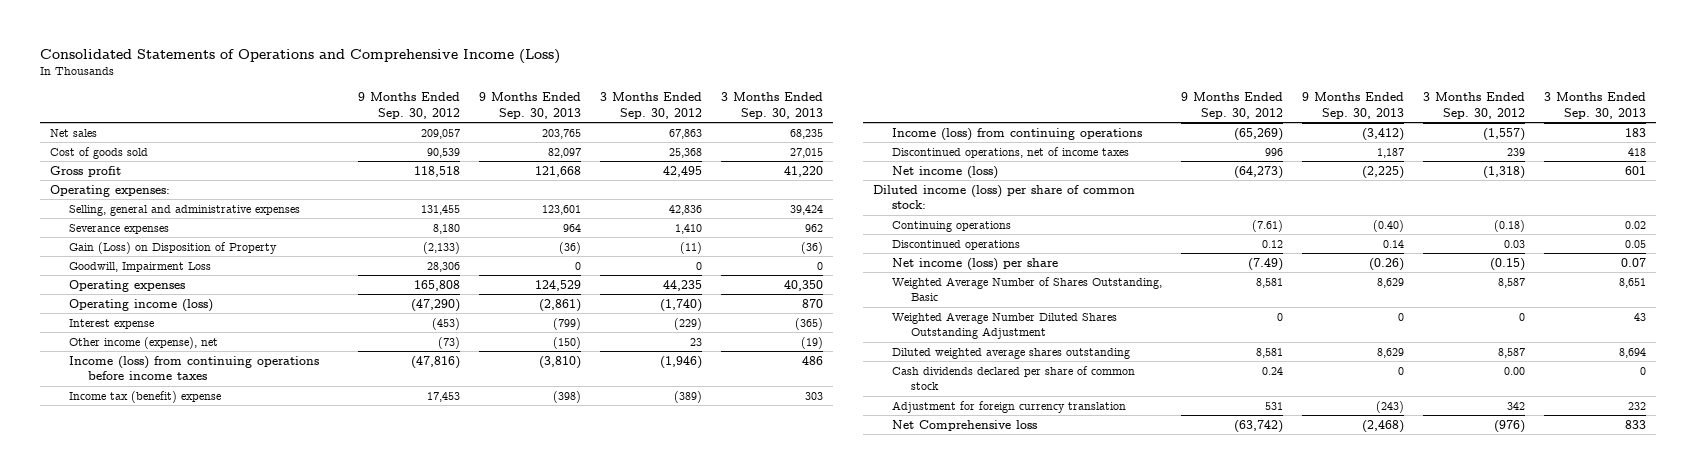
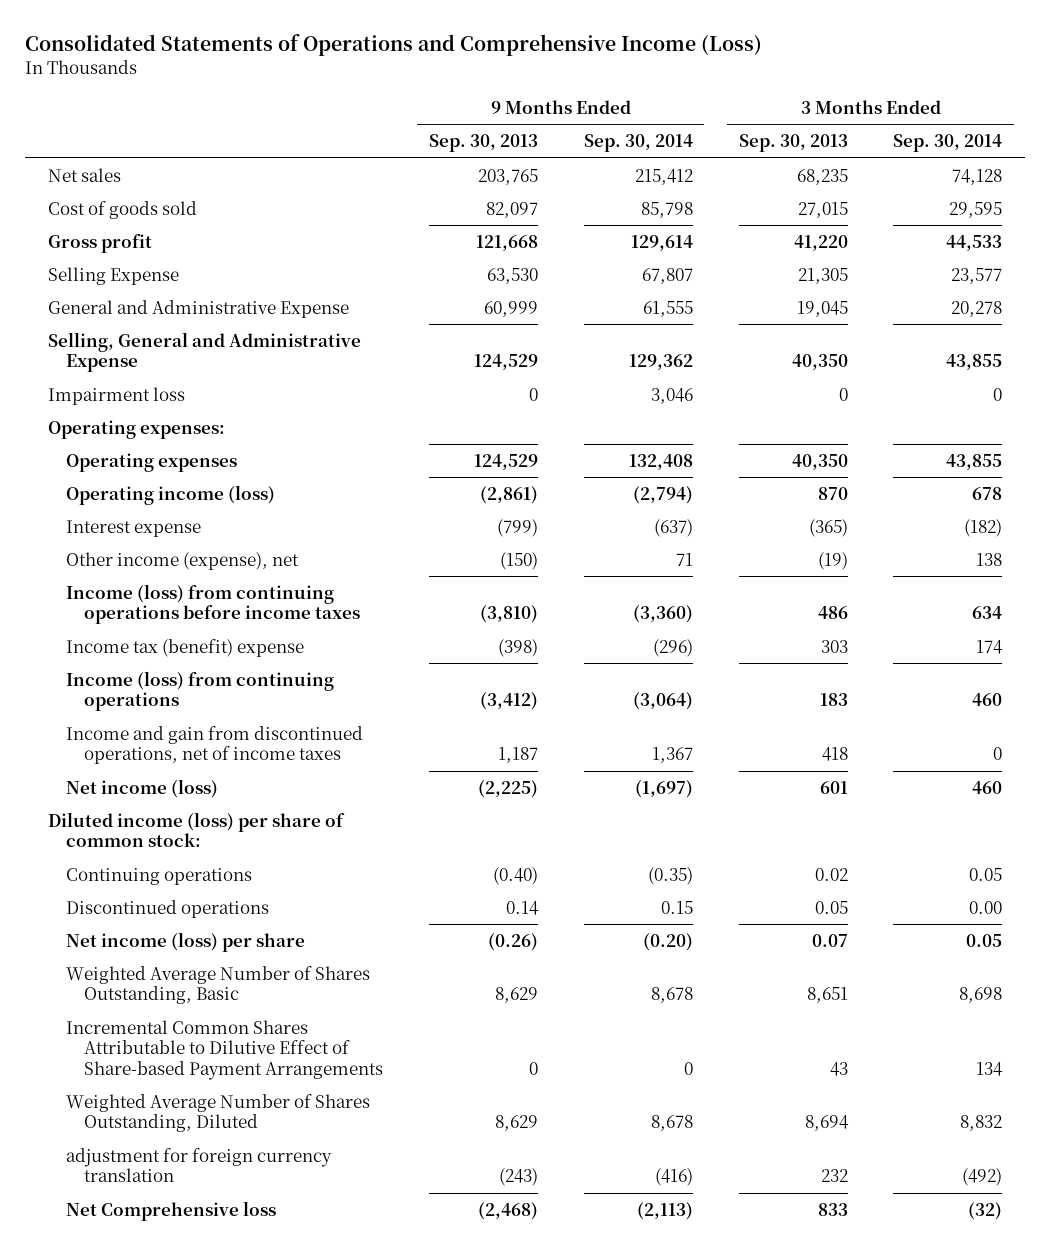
[357,92,460,119] 9 Months Ended Sep. 30, 2012 -> none
[600,92,703,119] 3 Months Ended Sep. 30, 2012 -> none
none -> [583,134,693,153] Sep. 30, 2014
none -> [893,134,1003,153] Sep. 30, 2014
none -> [47,266,179,285] Selling Expense
none -> [47,299,349,318] General and Administrative Expense
none -> [47,331,361,373] Selling, General and Administrative Expense
none -> [47,386,185,405] Impairment loss
[68,204,300,216] Selling, general and administrative expenses -> none
[68,223,169,234] Severance expenses -> none
[68,241,277,254] Gain (Loss) on Disposition of Property -> none
[68,261,211,272] Goodwill, Impairment Loss -> none
[891,146,1129,158] Discontinued operations, net of income taxes -> [65,725,363,765] Income and gain from discontinued operations, net of income taxes
[891,311,1117,340] Weighted Average Number Diluted Shares Outstanding Adjustment -> none
[891,365,1135,391] Cash dividends declared per share of common stock -> none
none -> [65,1019,384,1080] Incremental Common Shares Attributable to Dilutive Effect of Share-based Payment Arrangements
[891,347,1130,359] Diluted weighted average shares outstanding -> [65,1093,370,1133] Weighted Average Number of Shares Outstanding, Diluted
[891,400,1126,413] Adjustment for foreign currency translation -> [65,1147,332,1183] adjustment for foreign currency translation

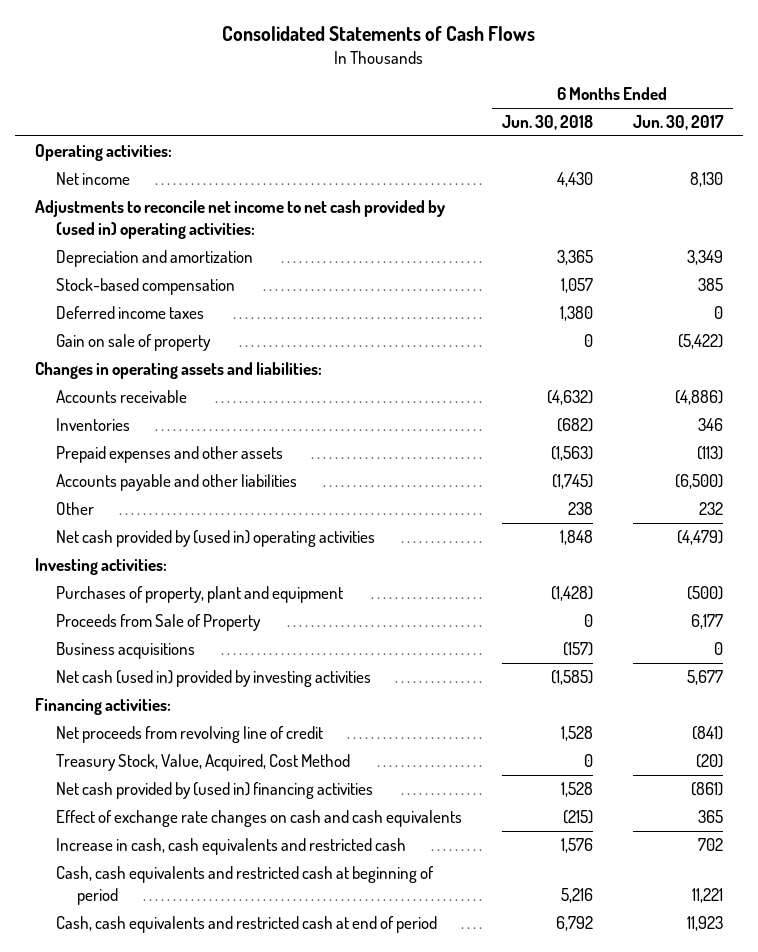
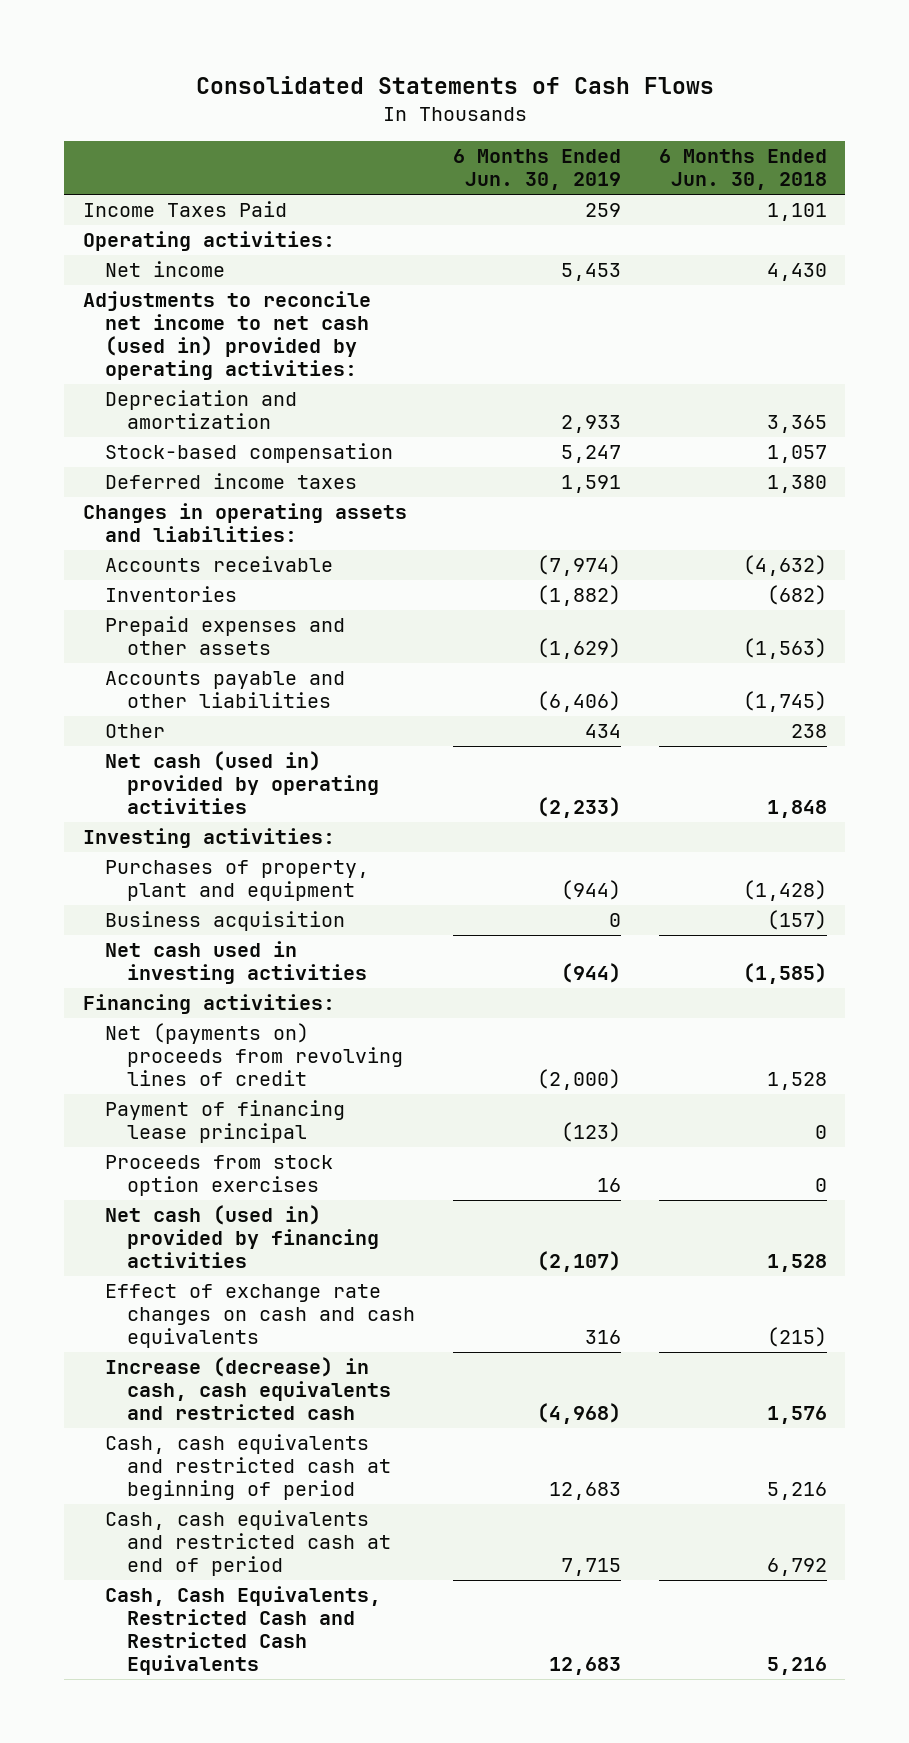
[633,115,725,131] Jun. 30, 2017 -> none
none -> [452,149,621,191] 6 Months Ended Jun. 30, 2019
none -> [82,201,287,218] Income Taxes Paid
[34,200,445,239] Adjustments to reconcile net income to net cash provided by (used in) operating activities: -> [82,291,371,381] Adjustments to reconcile net income to net cash (used in) provided by operating activities:
[55,334,211,352] Gain on sale of property -> none
[55,530,375,548] Net cash provided by (used in) operating activities -> [104,751,379,815] Net cash (used in) provided by operating activities
[55,614,261,632] Proceeds from Sale of Property -> none
[55,642,195,660] Business acquisitions -> [104,911,345,932] Business acquisition
[55,670,371,688] Net cash (used in) provided by investing activities -> [104,941,367,985] Net cash used in investing activities
[55,754,350,772] Treasury Stock, Value, Acquired, Cost Method -> none
[55,726,323,744] Net proceeds from revolving line of credit -> [104,1023,403,1087] Net (payments on) proceeds from revolving lines of credit
none -> [104,1100,345,1144] Payment of financing lease principal
none -> [104,1155,333,1197] Proceeds from stock option exercises
[55,782,373,800] Net cash provided by (used in) financing activities -> [104,1205,379,1269] Net cash (used in) provided by financing activities
[55,838,406,856] Increase in cash, cash equivalents and restricted cash -> [104,1357,391,1421] Increase (decrease) in cash, cash equivalents and restricted cash
none -> [104,1586,381,1676] Cash, Cash Equivalents, Restricted Cash and Restricted Cash Equivalents

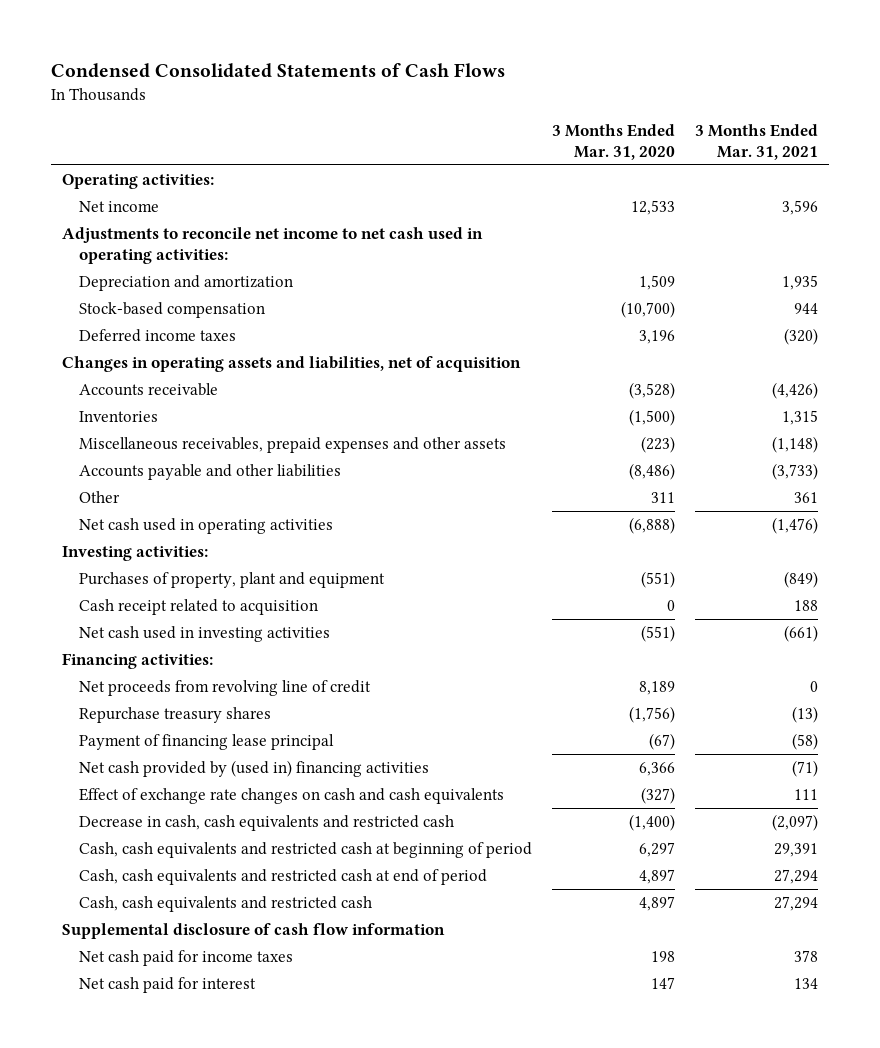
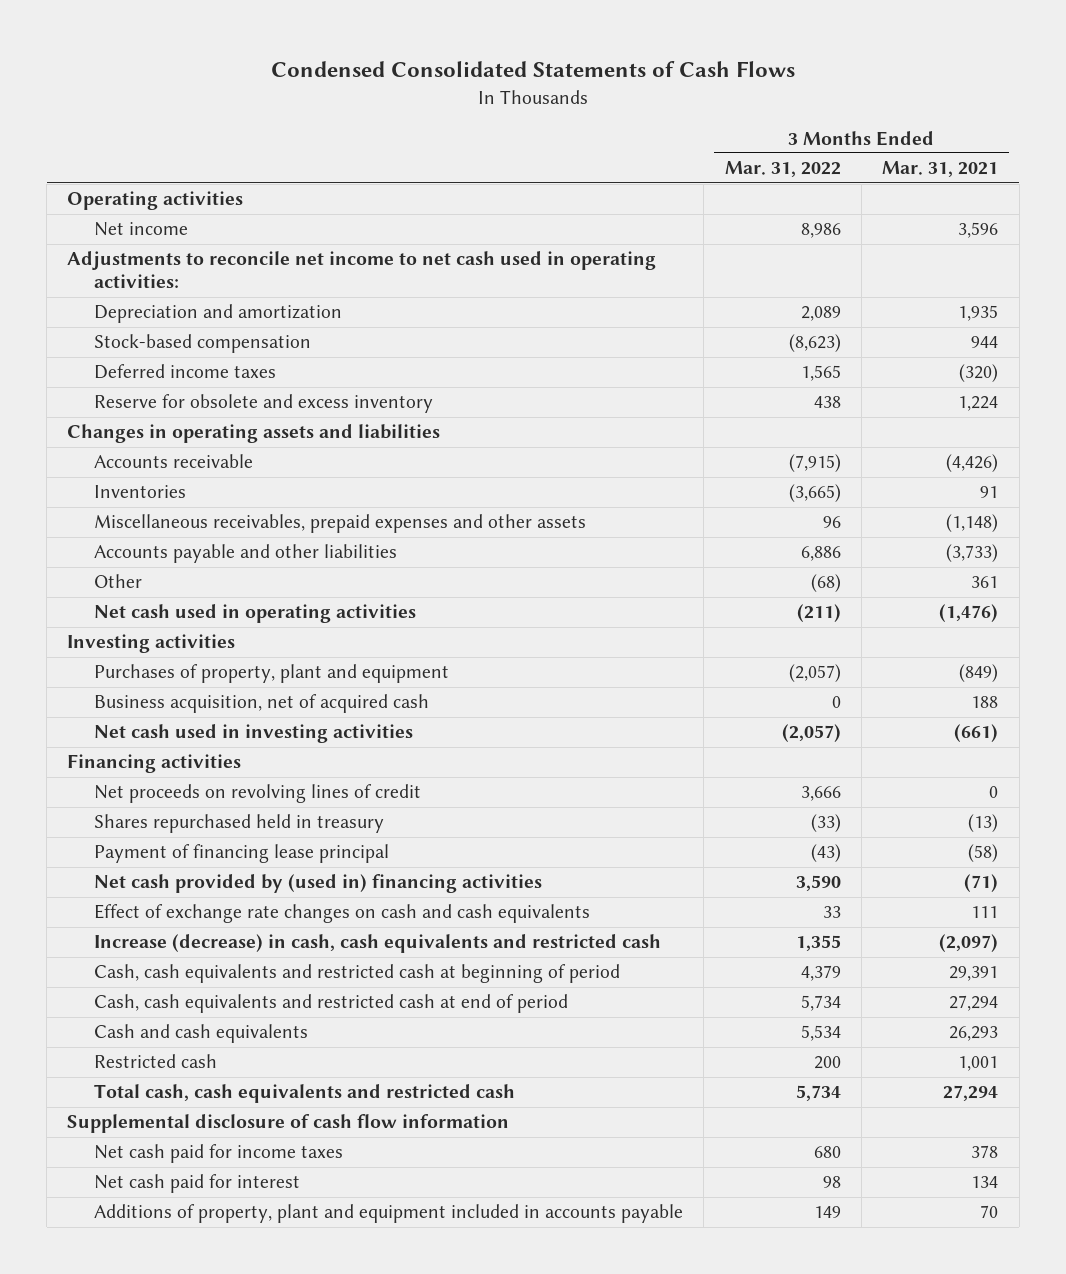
[552,123,676,160] 3 Months Ended Mar. 31, 2020 -> none
none -> [724,161,841,178] Mar. 31, 2022
[61,173,214,189] Operating activities: -> [67,191,244,211] Operating activities
none -> [93,394,433,414] Reserve for obsolete and excess inventory
[61,355,521,372] Changes in operating assets and liabilities, net of acquisition -> [67,424,441,444] Changes in operating assets and liabilities
[782,409,819,425] 1,315 -> [980,486,999,499] 91
[61,545,208,561] Investing activities: -> [67,634,236,654] Investing activities
[78,598,318,615] Cash receipt related to acquisition -> [93,694,429,714] Business acquisition, net of acquired cash
[61,652,213,669] Financing activities: -> [67,754,242,774] Financing activities
[78,679,371,696] Net proceeds from revolving line of credit -> [93,784,421,804] Net proceeds on revolving lines of credit
[78,706,271,723] Repurchase treasury shares -> [93,814,384,834] Shares repurchased held in treasury
[78,814,454,831] Decrease in cash, cash equivalents and restricted cash -> [93,934,661,954] Increase (decrease) in cash, cash equivalents and restricted cash
none -> [93,1024,308,1044] Cash and cash equivalents
none -> [93,1054,217,1069] Restricted cash
[78,895,372,912] Cash, cash equivalents and restricted cash -> [93,1084,515,1104] Total cash, cash equivalents and restricted cash
none -> [93,1204,683,1224] Additions of property, plant and equipment included in accounts payable

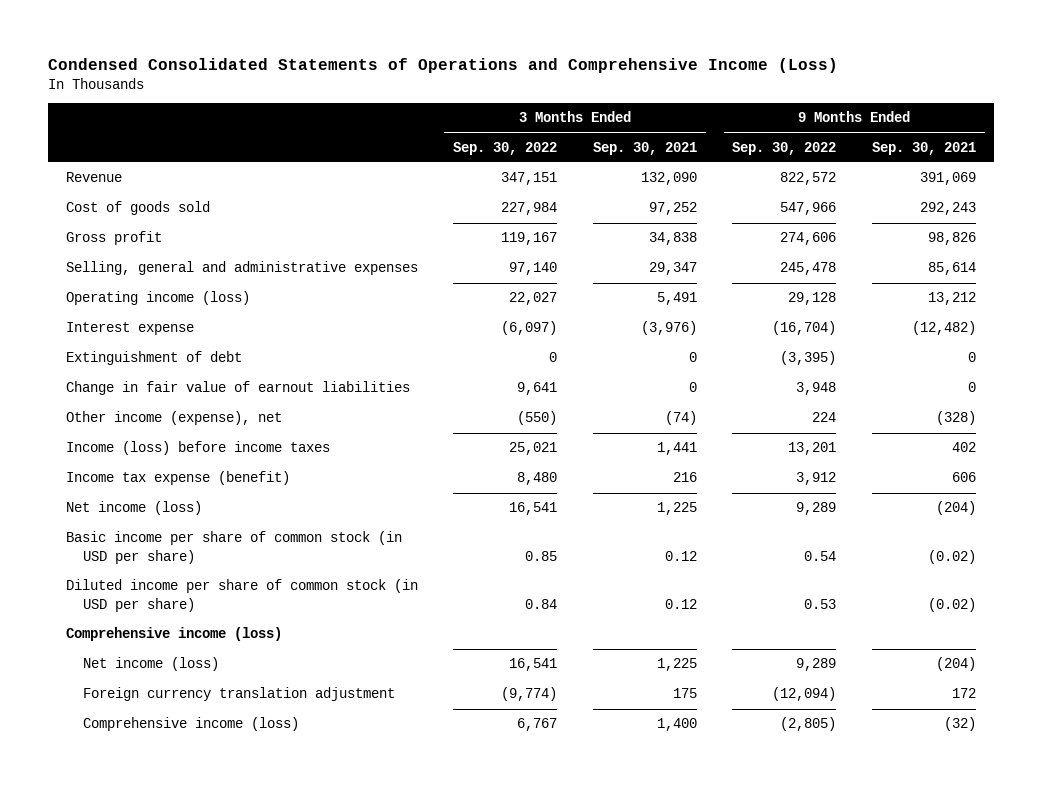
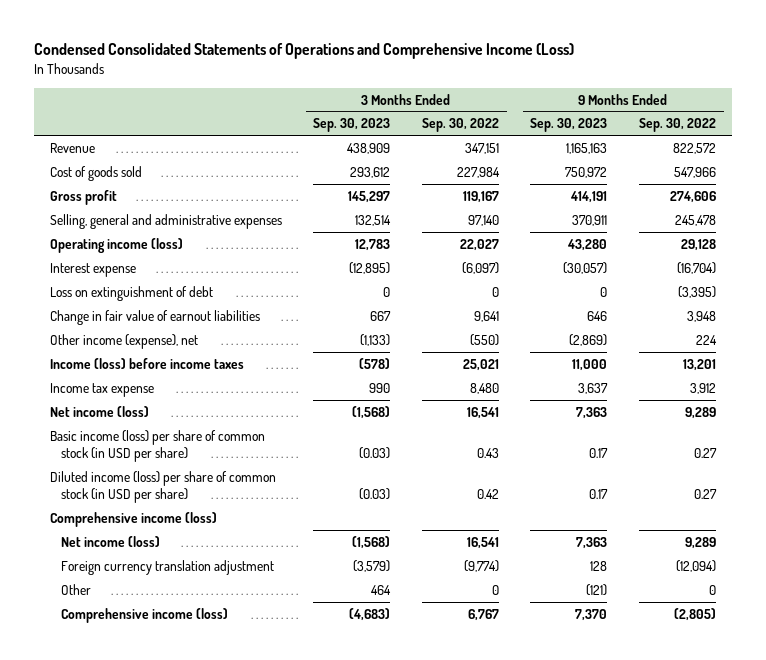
[592,141,697,155] Sep. 30, 2021 -> none
[872,141,977,155] Sep. 30, 2021 -> none
none -> [313,118,391,133] Sep. 30, 2023
none -> [530,118,608,133] Sep. 30, 2023
[65,351,242,366] Extinguishment of debt -> [49,285,213,301] Loss on extinguishment of debt
[65,471,290,486] Income tax expense (benefit) -> [49,382,154,397] Income tax expense
[65,531,402,564] Basic income per share of common stock (in USD per share) -> [49,429,265,463] Basic income (loss) per share of common stock (in USD per share)
[525,550,558,561] 0.85 -> [476,448,499,459] 0.43
[804,550,837,561] 0.54 -> [693,448,717,459] 0.27
[65,579,418,612] Diluted income per share of common stock (in USD per share) -> [49,470,276,504] Diluted income (loss) per share of common stock (in USD per share)
[525,598,558,609] 0.84 -> [476,489,499,500] 0.42
[804,598,837,609] 0.53 -> [693,489,717,500] 0.27
none -> [61,583,92,595] Other

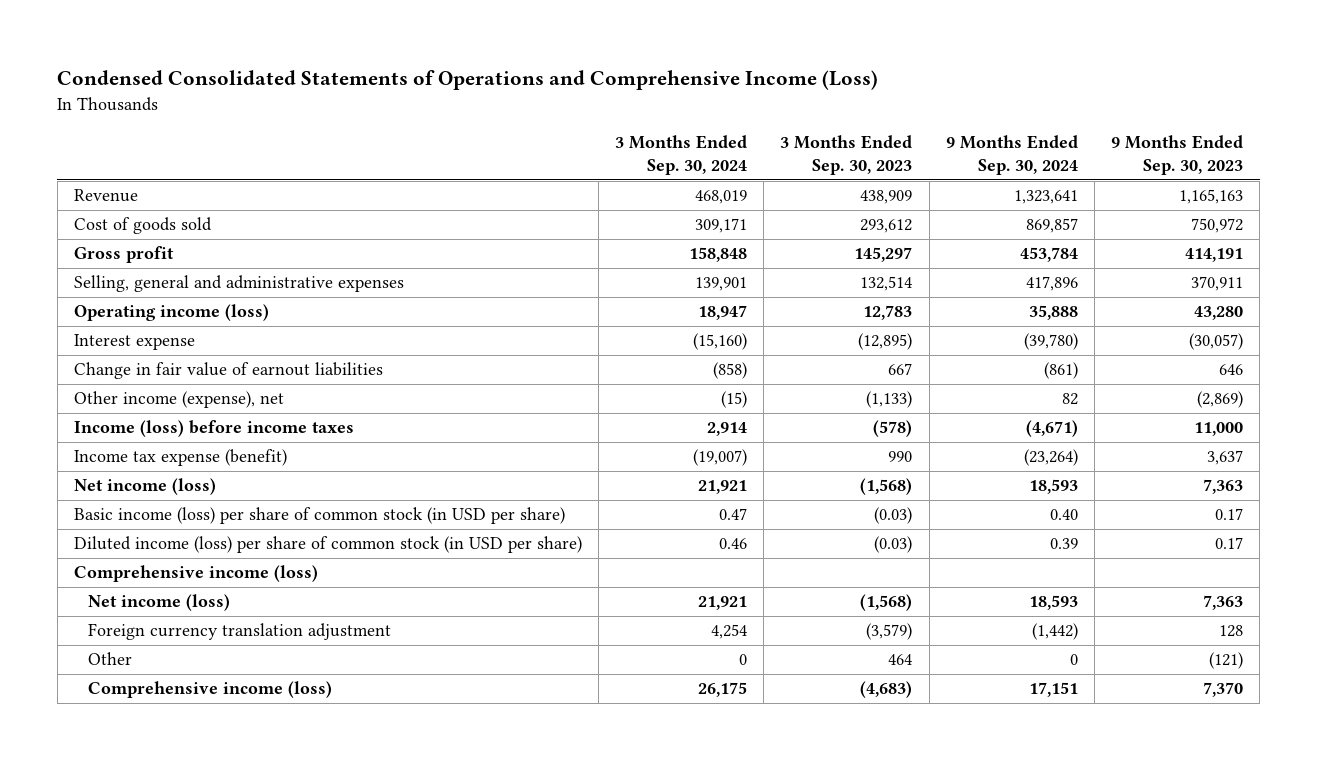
[421,118,499,133] Sep. 30, 2022 -> none
[638,118,716,133] Sep. 30, 2022 -> none
none -> [615,135,748,176] 3 Months Ended Sep. 30, 2024
none -> [945,135,1078,176] 9 Months Ended Sep. 30, 2024
[49,285,213,301] Loss on extinguishment of debt -> none
[49,382,154,397] Income tax expense -> [73,449,287,467] Income tax expense (benefit)

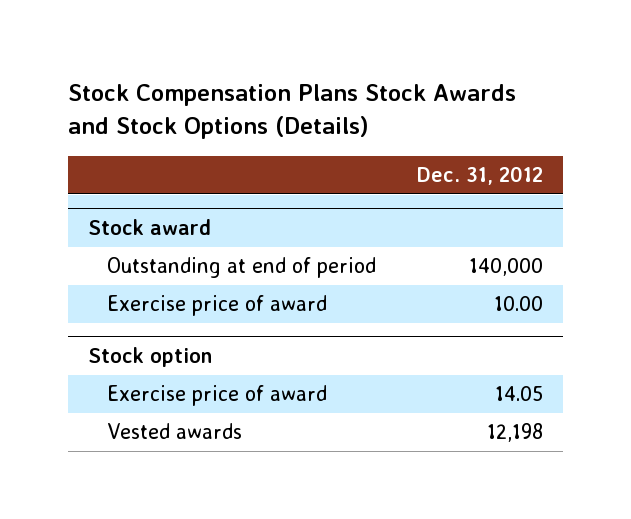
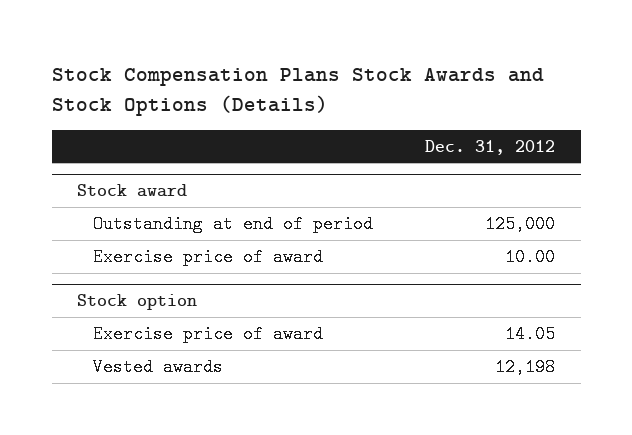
[468,258,543,277] 140,000 -> [484,215,555,234] 125,000

